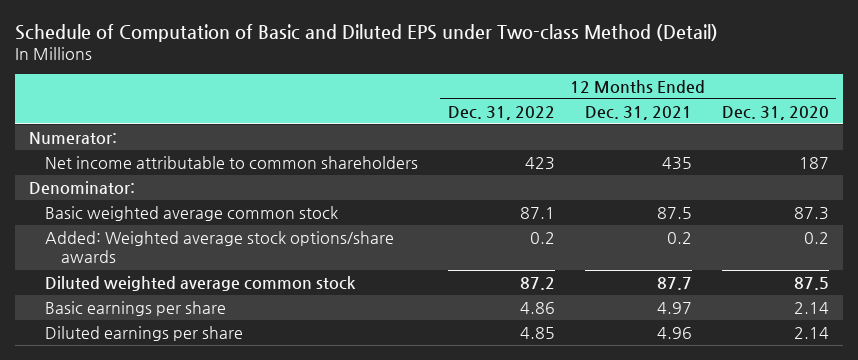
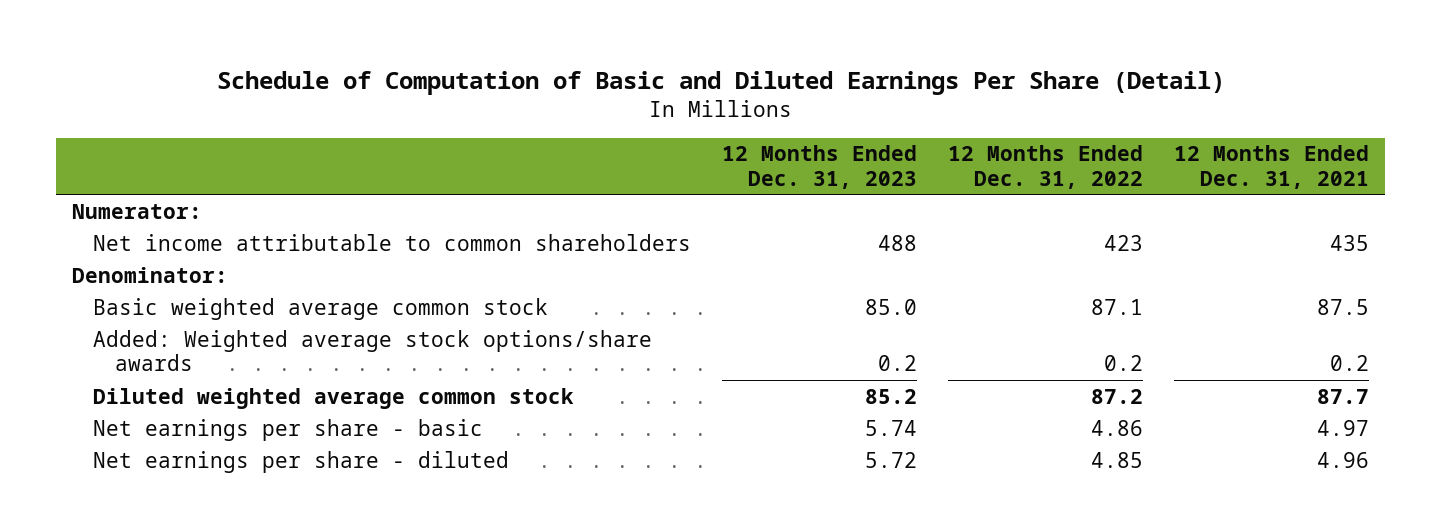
[14,24,718,43] Schedule of Computation of Basic and Diluted EPS under Two-class Method (Detail) -> [216,70,1225,95] Schedule of Computation of Basic and Diluted Earnings Per Share (Detail)
[721,105,829,120] Dec. 31, 2020 -> none
none -> [722,145,918,189] 12 Months Ended Dec. 31, 2023
[45,300,227,316] Basic earnings per share -> [93,418,484,441] Net earnings per share - basic
[45,325,244,341] Diluted earnings per share -> [93,450,510,473] Net earnings per share - diluted

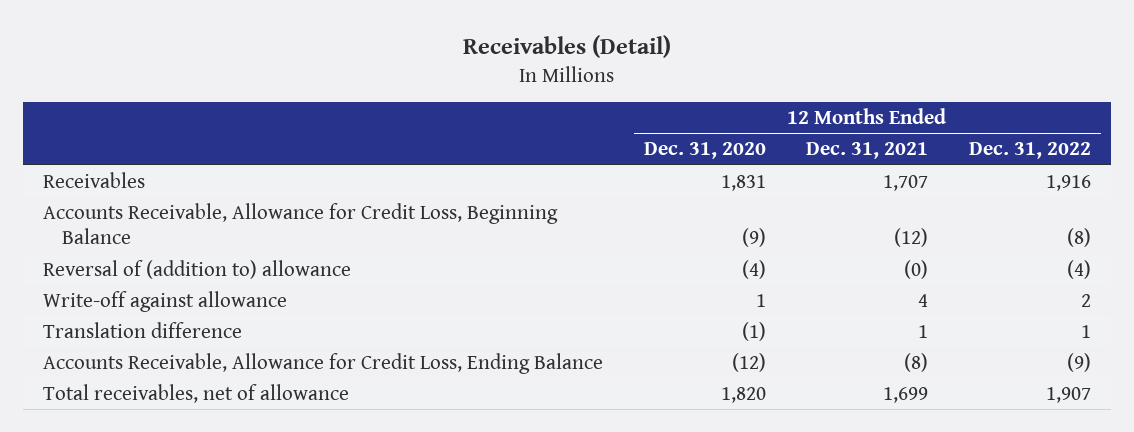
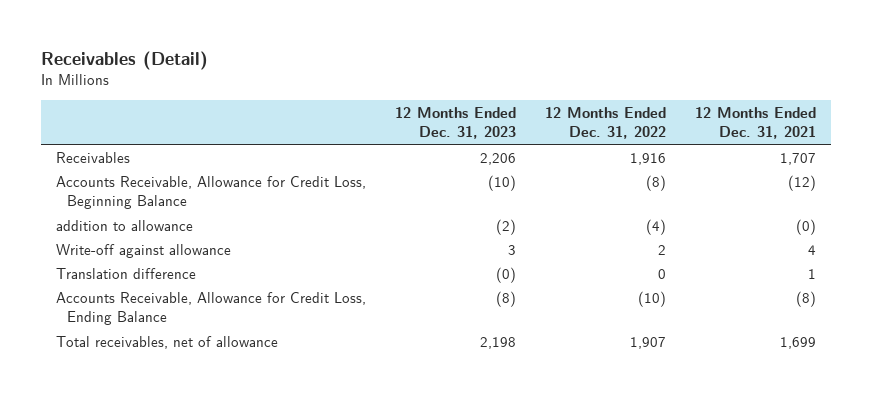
[643,142,766,160] Dec. 31, 2020 -> none
none -> [394,106,516,140] 12 Months Ended Dec. 31, 2023
[43,260,352,280] Reversal of (addition to) allowance -> [55,219,193,231] addition to allowance
[1080,325,1091,339] 1 -> [658,268,667,279] 0
[1066,353,1091,373] (9) -> [638,290,667,307] (10)

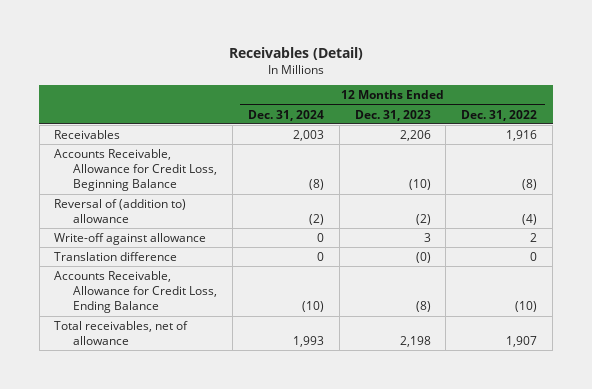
[695,106,817,140] 12 Months Ended Dec. 31, 2021 -> none
none -> [247,109,324,121] Dec. 31, 2024
[55,219,193,231] addition to allowance -> [54,198,187,223] Reversal of (addition to) allowance

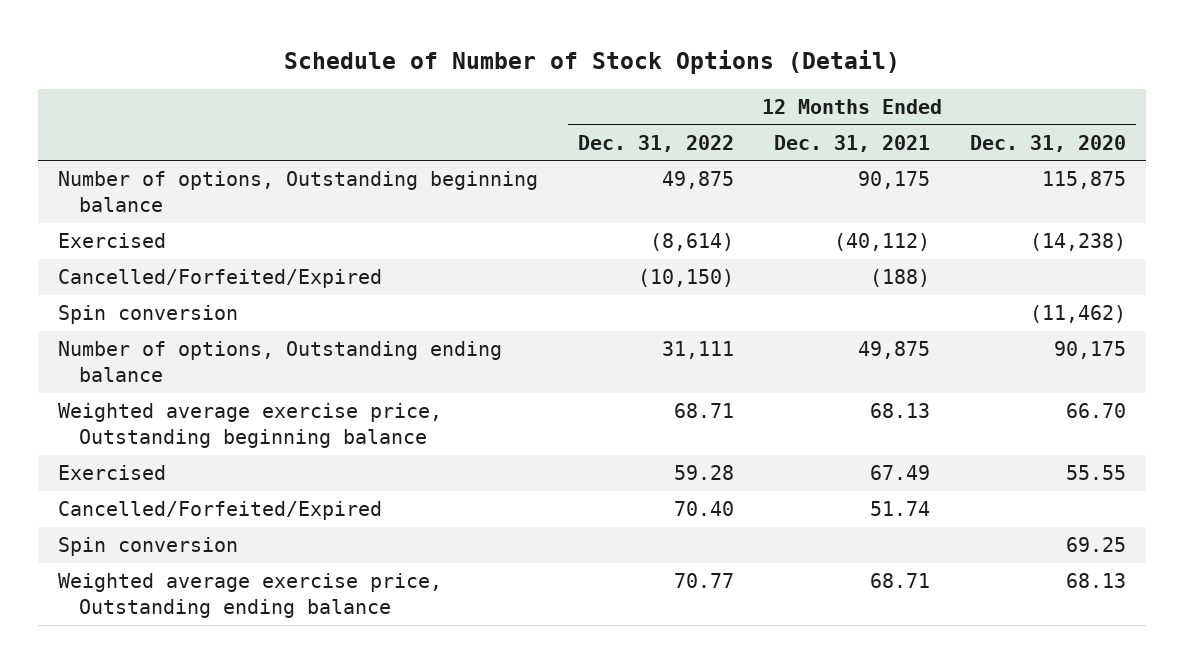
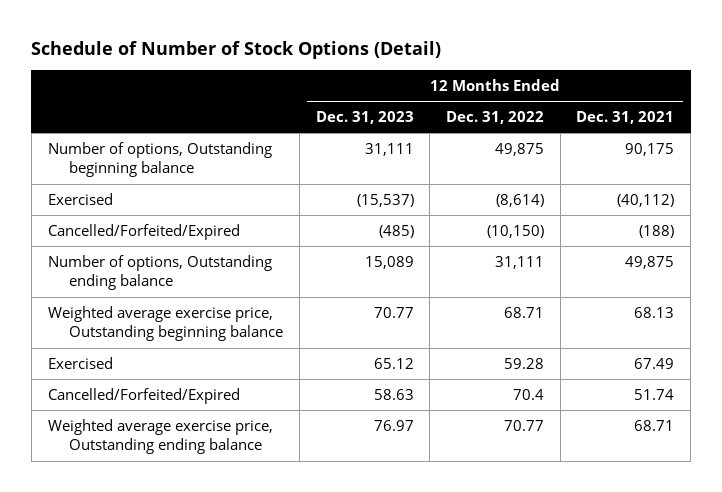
[970,134,1127,152] Dec. 31, 2020 -> none
none -> [315,111,414,125] Dec. 31, 2023
[58,305,239,325] Spin conversion -> none
[58,537,239,557] Spin conversion -> none
[674,501,735,517] 70.40 -> [513,388,545,400] 70.4

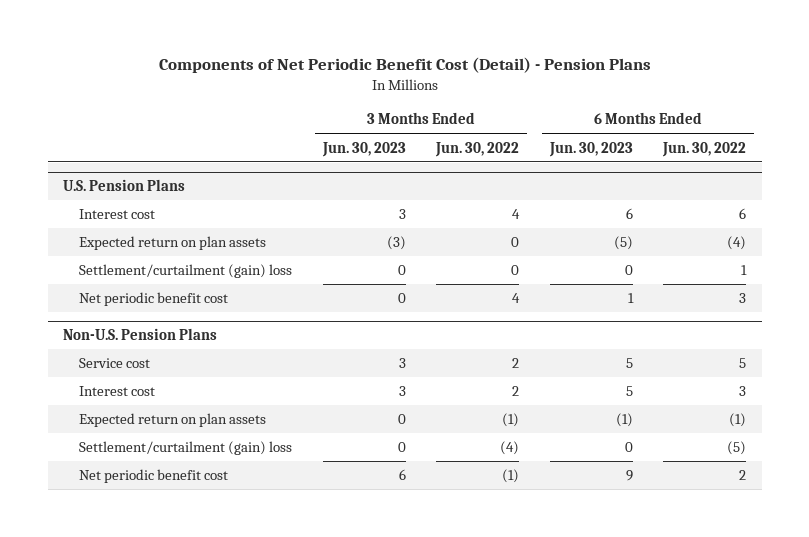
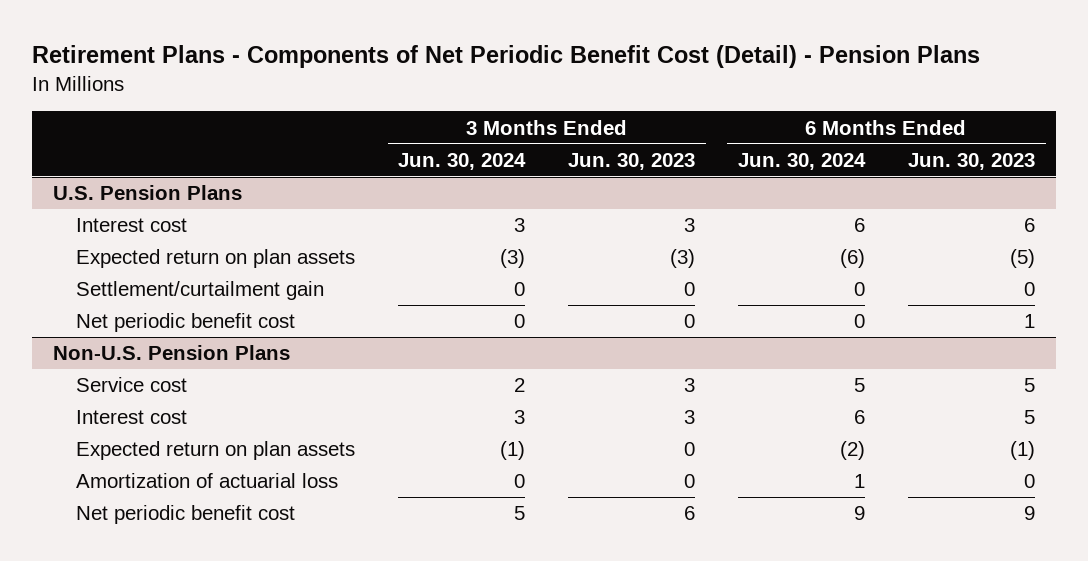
[158,57,651,74] Components of Net Periodic Benefit Cost (Detail) - Pension Plans -> [31,45,980,69] Retirement Plans - Components of Net Periodic Benefit Cost (Detail) - Pension Plans
[435,141,520,157] Jun. 30, 2022 -> none
[662,141,747,157] Jun. 30, 2022 -> none
none -> [398,152,527,170] Jun. 30, 2024
none -> [737,152,866,170] Jun. 30, 2024
[78,264,292,279] Settlement/curtailment (gain) loss -> [76,281,325,301] Settlement/curtailment gain
[78,441,292,456] Settlement/curtailment (gain) loss -> none
none -> [76,473,339,489] Amortization of actuarial loss

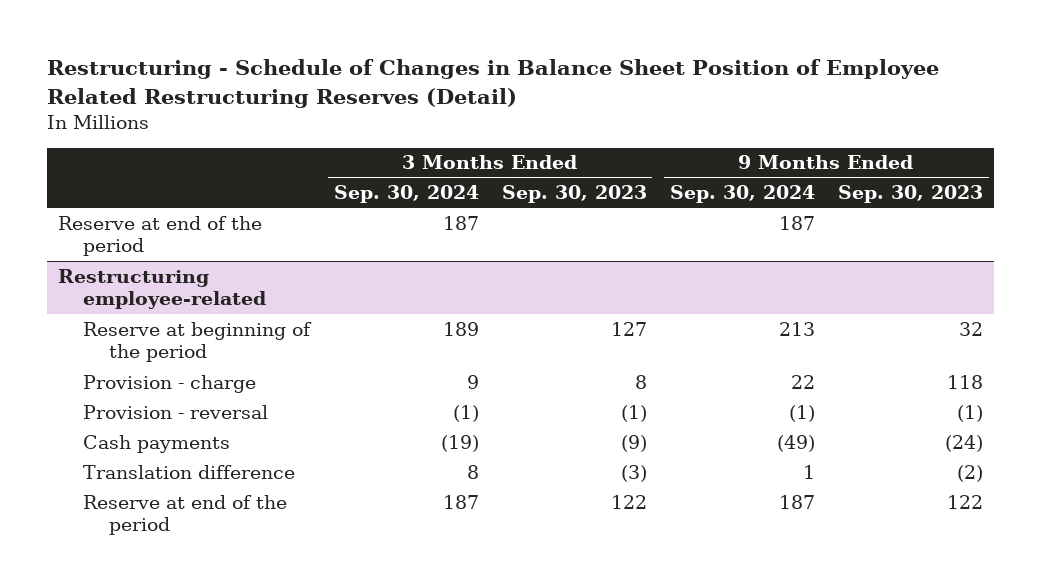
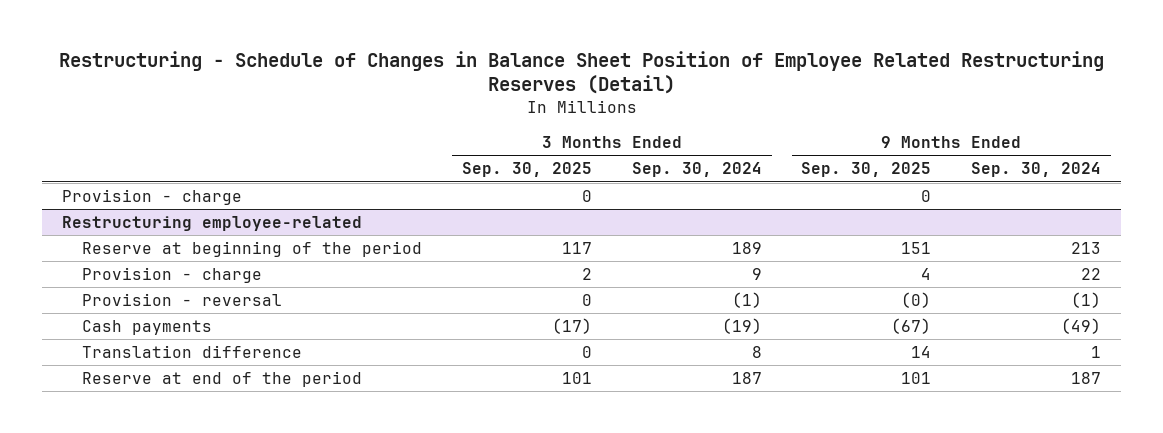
[501,185,647,204] Sep. 30, 2023 -> none
[837,185,983,204] Sep. 30, 2023 -> none
none -> [461,162,592,178] Sep. 30, 2025
none -> [801,162,932,178] Sep. 30, 2025
[58,215,263,257] Reserve at end of the period -> none
none -> [61,189,242,206] Provision - charge

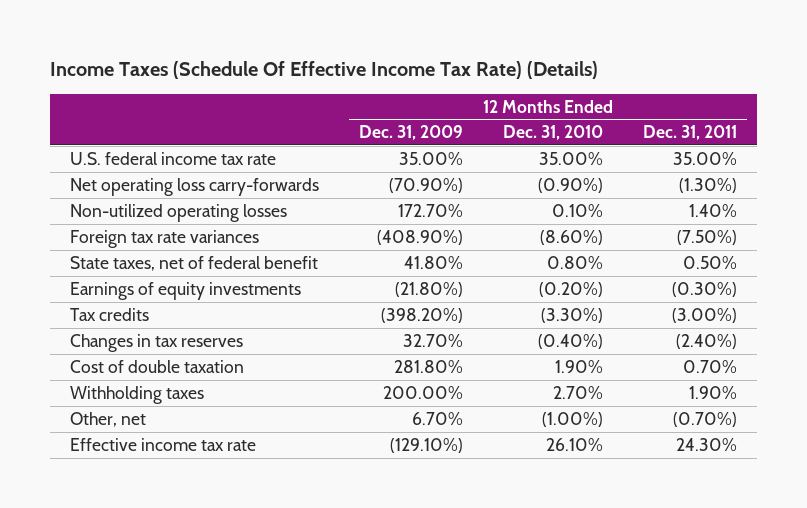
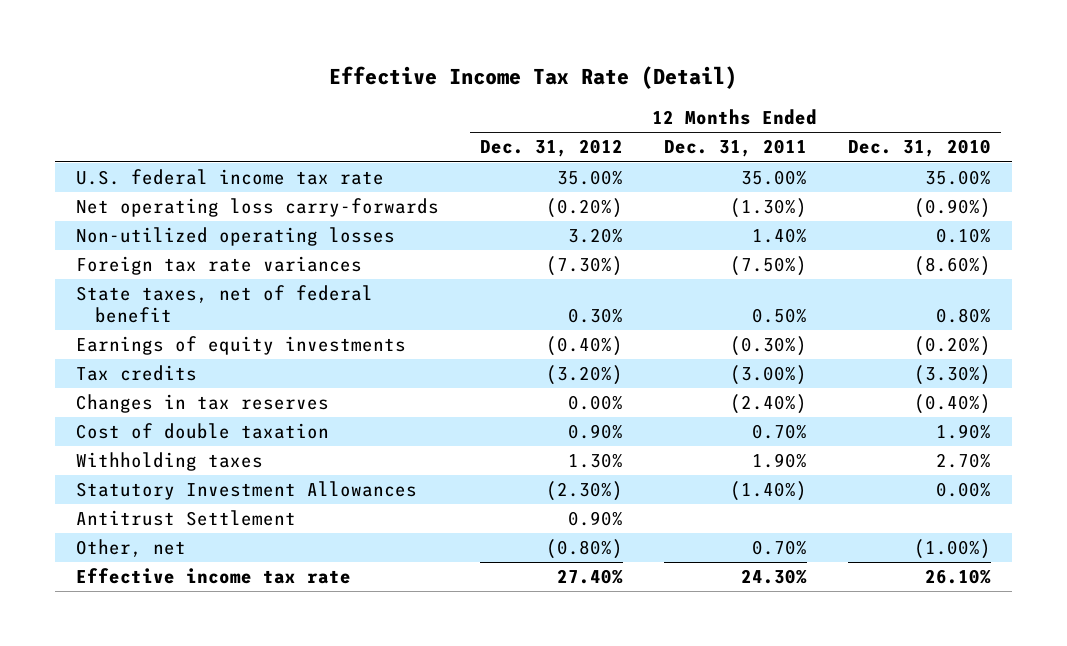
[49,61,598,80] Income Taxes (Schedule Of Effective Income Tax Rate) (Details) -> [329,66,738,90] Effective Income Tax Rate (Detail)
[358,125,463,141] Dec. 31, 2009 -> none
none -> [479,139,623,158] Dec. 31, 2012
none -> [75,481,417,501] Statutory Investment Allowances
none -> [75,510,296,527] Antitrust Settlement
[673,411,738,427] (0.70%) -> [751,540,807,556] 0.70%

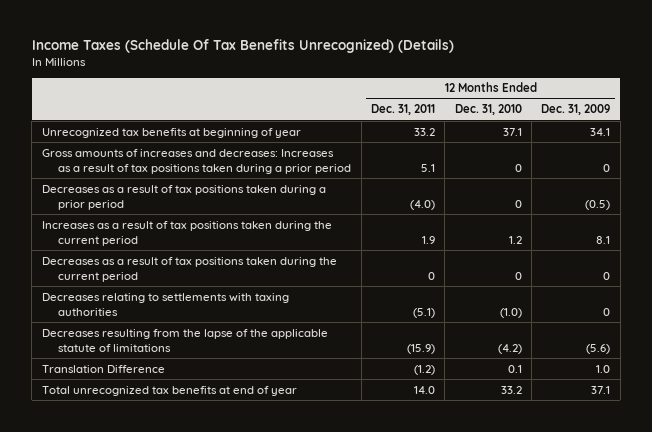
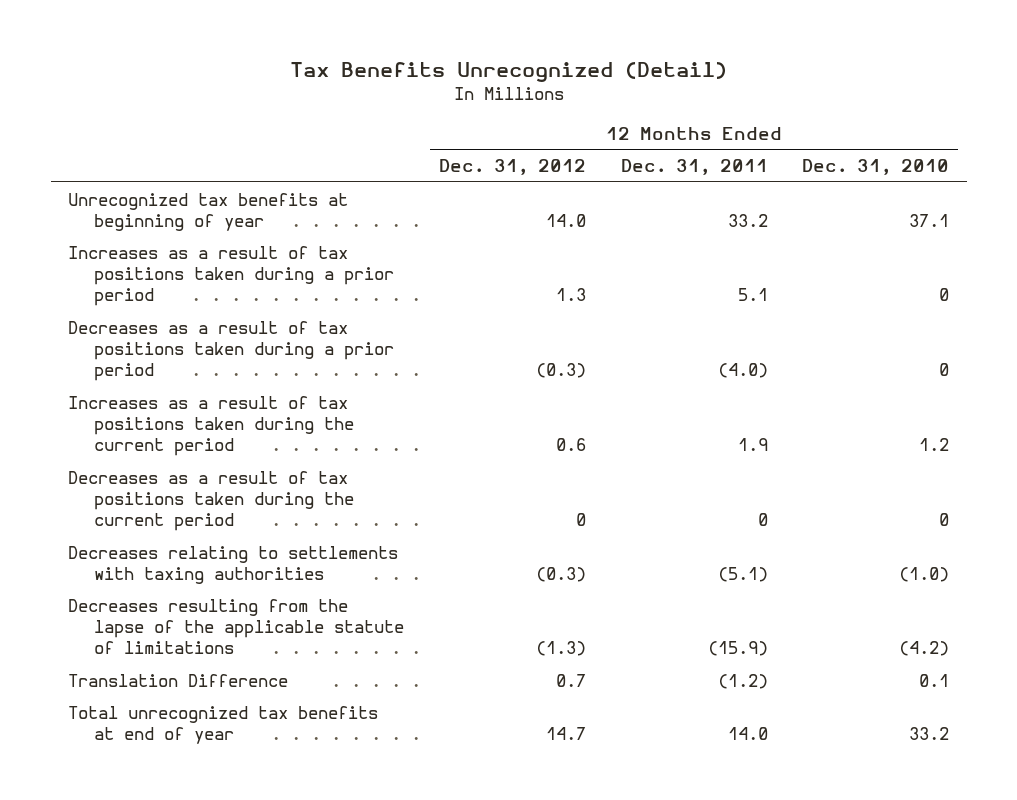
[31,39,454,54] Income Taxes (Schedule Of Tax Benefits Unrecognized) (Details) -> [289,62,727,83] Tax Benefits Unrecognized (Detail)
[541,104,611,116] Dec. 31, 2009 -> none
none -> [438,159,586,176] Dec. 31, 2012
[41,148,352,174] Gross amounts of increases and decreases: Increases as a result of tax positions taken during a prior period -> [67,245,394,307] Increases as a result of tax positions taken during a prior period

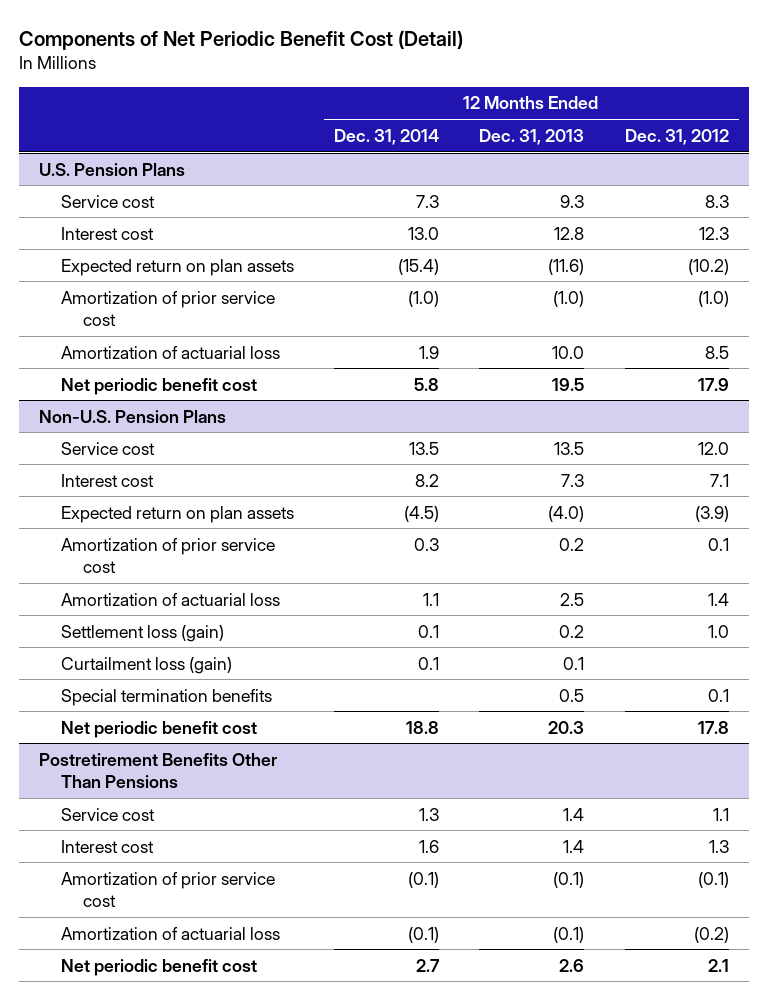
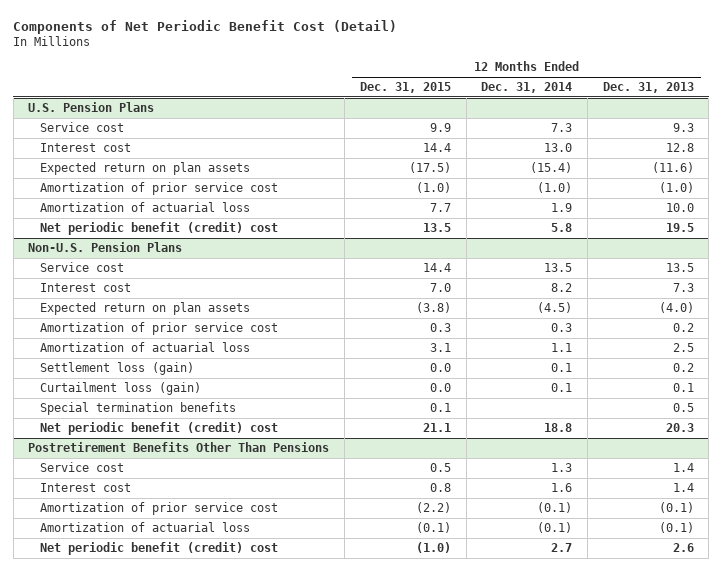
[624,128,729,145] Dec. 31, 2012 -> none
none -> [359,81,451,93] Dec. 31, 2015
[60,377,257,395] Net periodic benefit cost -> [39,221,278,235] Net periodic benefit (credit) cost
[60,720,257,738] Net periodic benefit cost -> [39,421,278,435] Net periodic benefit (credit) cost
[60,958,257,976] Net periodic benefit cost -> [39,541,278,555] Net periodic benefit (credit) cost

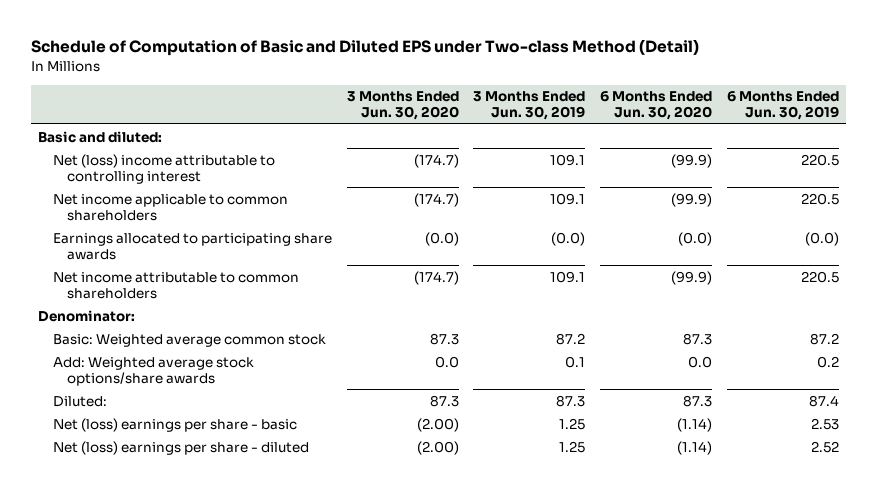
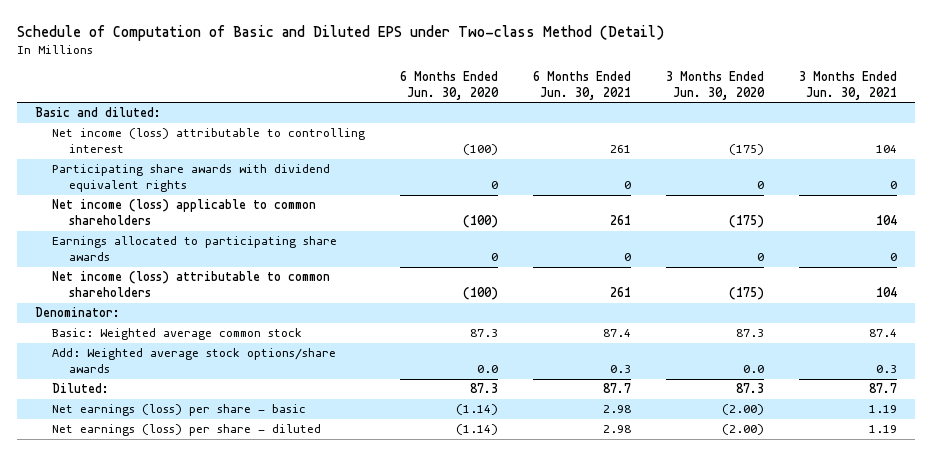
[473,91,586,121] 3 Months Ended Jun. 30, 2019 -> none
[726,91,839,121] 6 Months Ended Jun. 30, 2019 -> none
none -> [533,70,632,100] 6 Months Ended Jun. 30, 2021
none -> [799,70,898,100] 3 Months Ended Jun. 30, 2021
[52,153,275,184] Net (loss) income attributable to controlling interest -> [51,128,365,154] Net income (loss) attributable to controlling interest
[413,153,459,168] (174.7) -> [729,144,765,156] (175)
[671,153,713,168] (99.9) -> [462,144,498,156] (100)
none -> [51,164,330,193] Participating share awards with dividend equivalent rights
[52,193,288,221] Net income applicable to common shareholders -> [51,199,316,226] Net income (loss) applicable to common shareholders
[413,192,459,207] (174.7) -> [729,215,765,229] (175)
[671,192,713,207] (99.9) -> [462,215,498,229] (100)
[424,231,459,246] (0.0) -> [757,253,765,262] 0
[678,231,713,246] (0.0) -> [490,253,498,262] 0
[52,271,299,299] Net income attributable to common shareholders -> [51,271,330,298] Net income (loss) attributable to common shareholders
[413,270,459,285] (174.7) -> [729,287,765,301] (175)
[671,270,713,285] (99.9) -> [462,287,498,301] (100)
[52,417,297,432] Net (loss) earnings per share - basic -> [51,404,306,417] Net earnings (loss) per share - basic
[52,440,309,455] Net (loss) earnings per share - diluted -> [51,424,321,437] Net earnings (loss) per share - diluted

